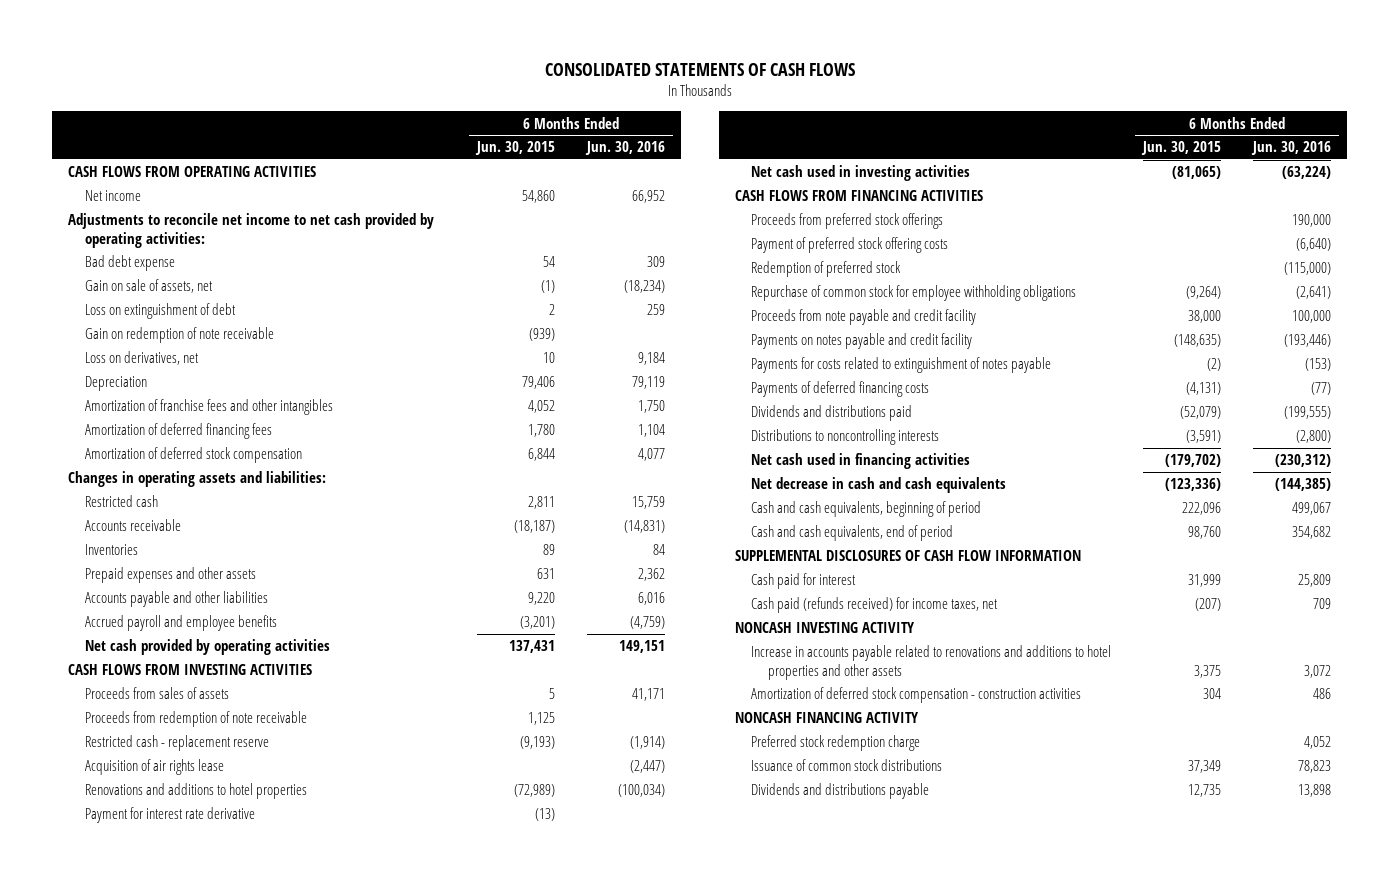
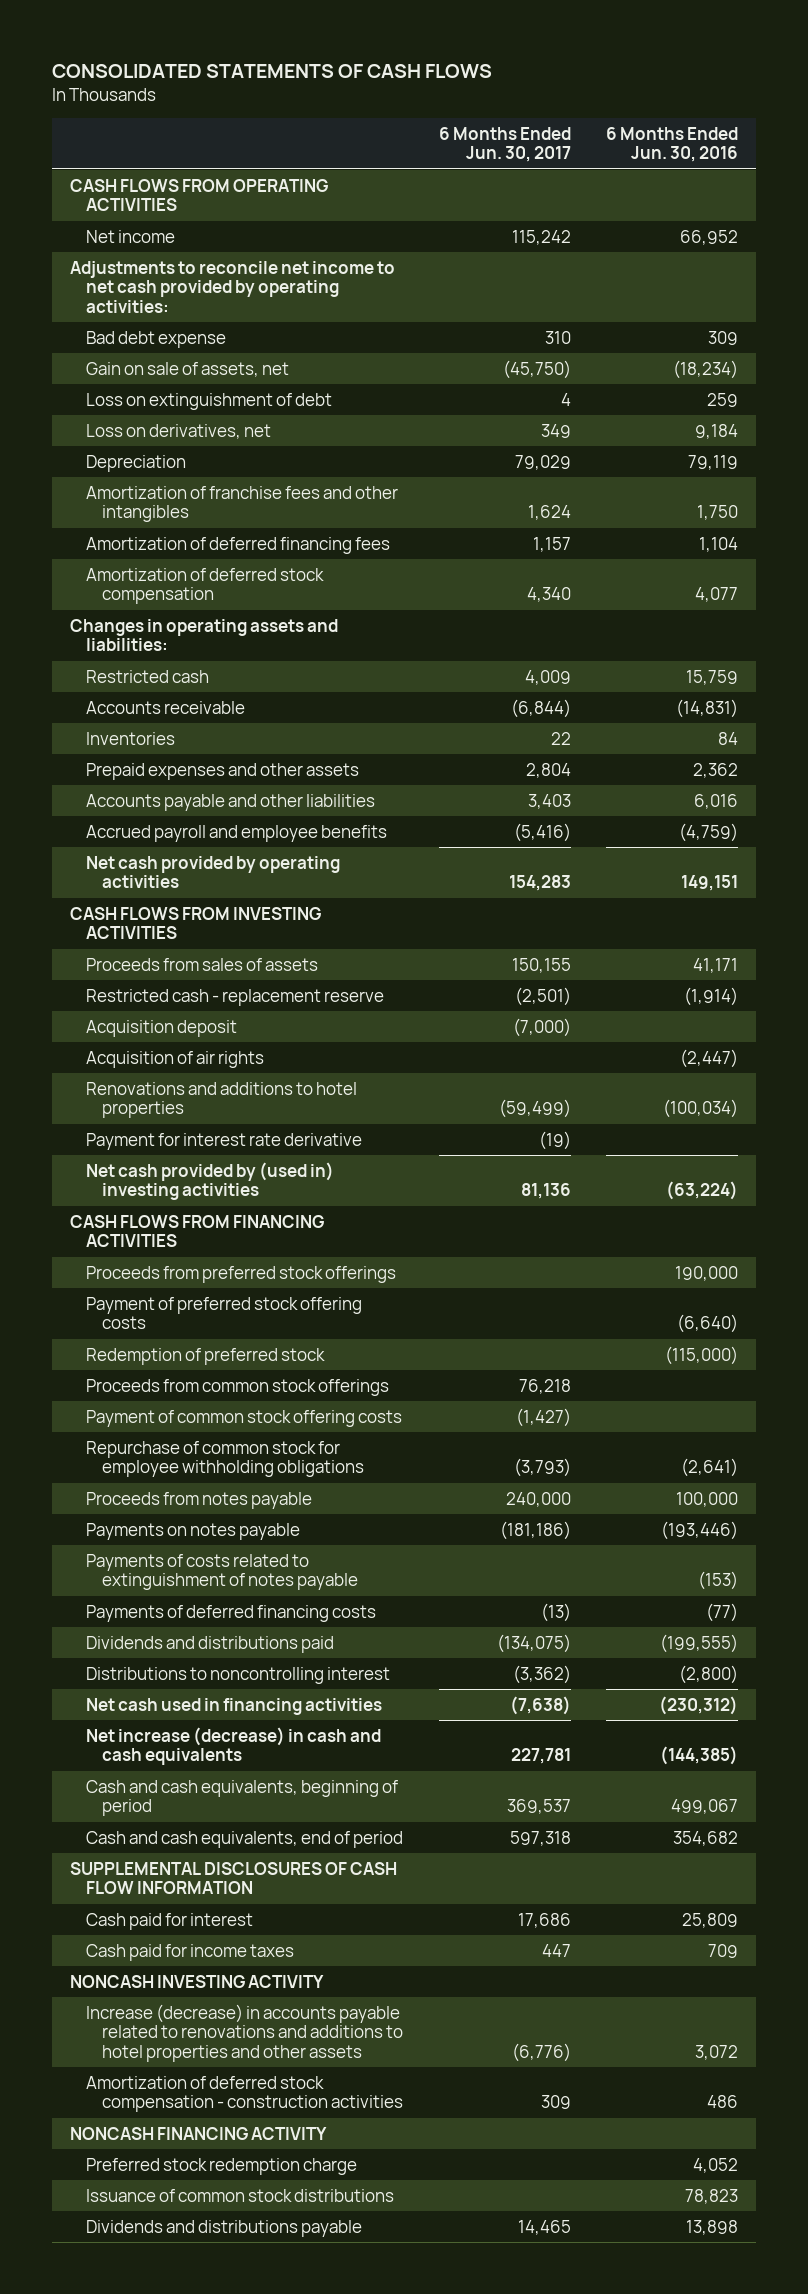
[474,141,555,156] Jun. 30, 2015 -> none
none -> [438,126,571,163] 6 Months Ended Jun. 30, 2017
[84,327,274,344] Gain on redemption of note receivable -> none
[84,711,307,728] Proceeds from redemption of note receivable -> none
none -> [86,1019,238,1037] Acquisition deposit
[84,759,224,776] Acquisition of air rights lease -> [86,1050,265,1068] Acquisition of air rights
[751,165,971,182] Net cash used in investing activities -> [86,1161,335,1201] Net cash provided by (used in) investing activities
none -> [86,1378,390,1396] Proceeds from common stock offerings
none -> [86,1409,403,1427] Payment of common stock offering costs
[751,309,977,326] Proceeds from note payable and credit facility -> none
none -> [86,1491,313,1509] Proceeds from notes payable
[751,333,973,350] Payments on notes payable and credit facility -> [86,1522,301,1540] Payments on notes payable
[751,357,1052,374] Payments for costs related to extinguishment of notes payable -> [86,1553,359,1591] Payments of costs related to extinguishment of notes payable
[751,429,940,446] Distributions to noncontrolling interests -> [86,1666,391,1684] Distributions to noncontrolling interest
[751,477,1007,494] Net decrease in cash and cash equivalents -> [86,1726,382,1766] Net increase (decrease) in cash and cash equivalents
[751,597,999,614] Cash paid (refunds received) for income taxes, net -> [86,1943,295,1961] Cash paid for income taxes
[751,645,1112,680] Increase in accounts payable related to renovations and additions to hotel properties and other assets -> [86,2003,404,2062] Increase (decrease) in accounts payable related to renovations and additions to hotel properties and other assets

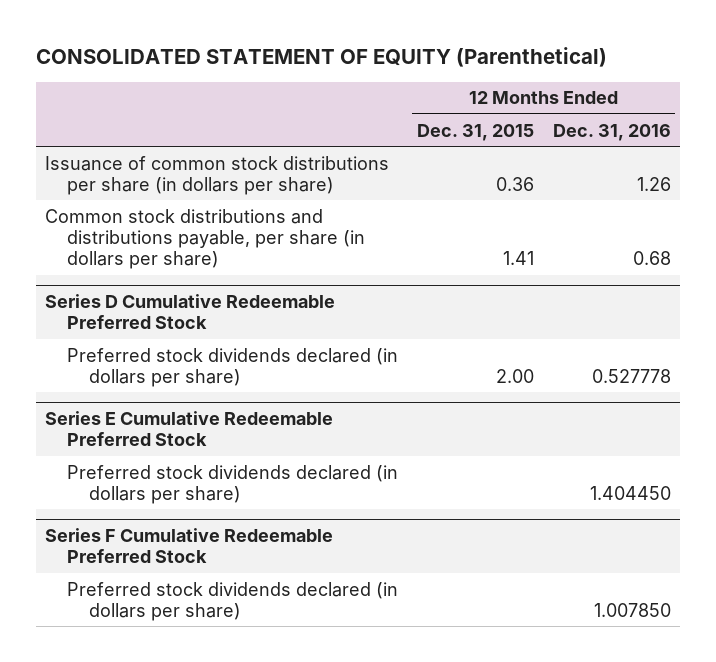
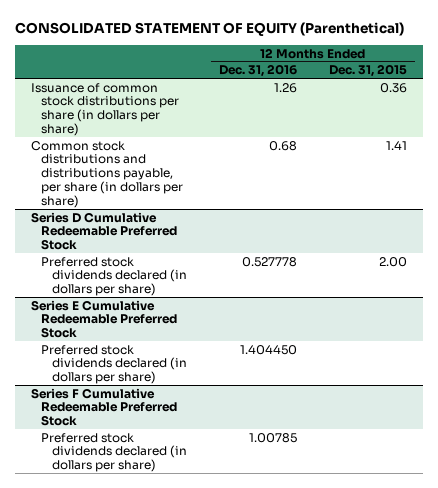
[593,602,671,617] 1.007850 -> [249,432,298,443] 1.00785

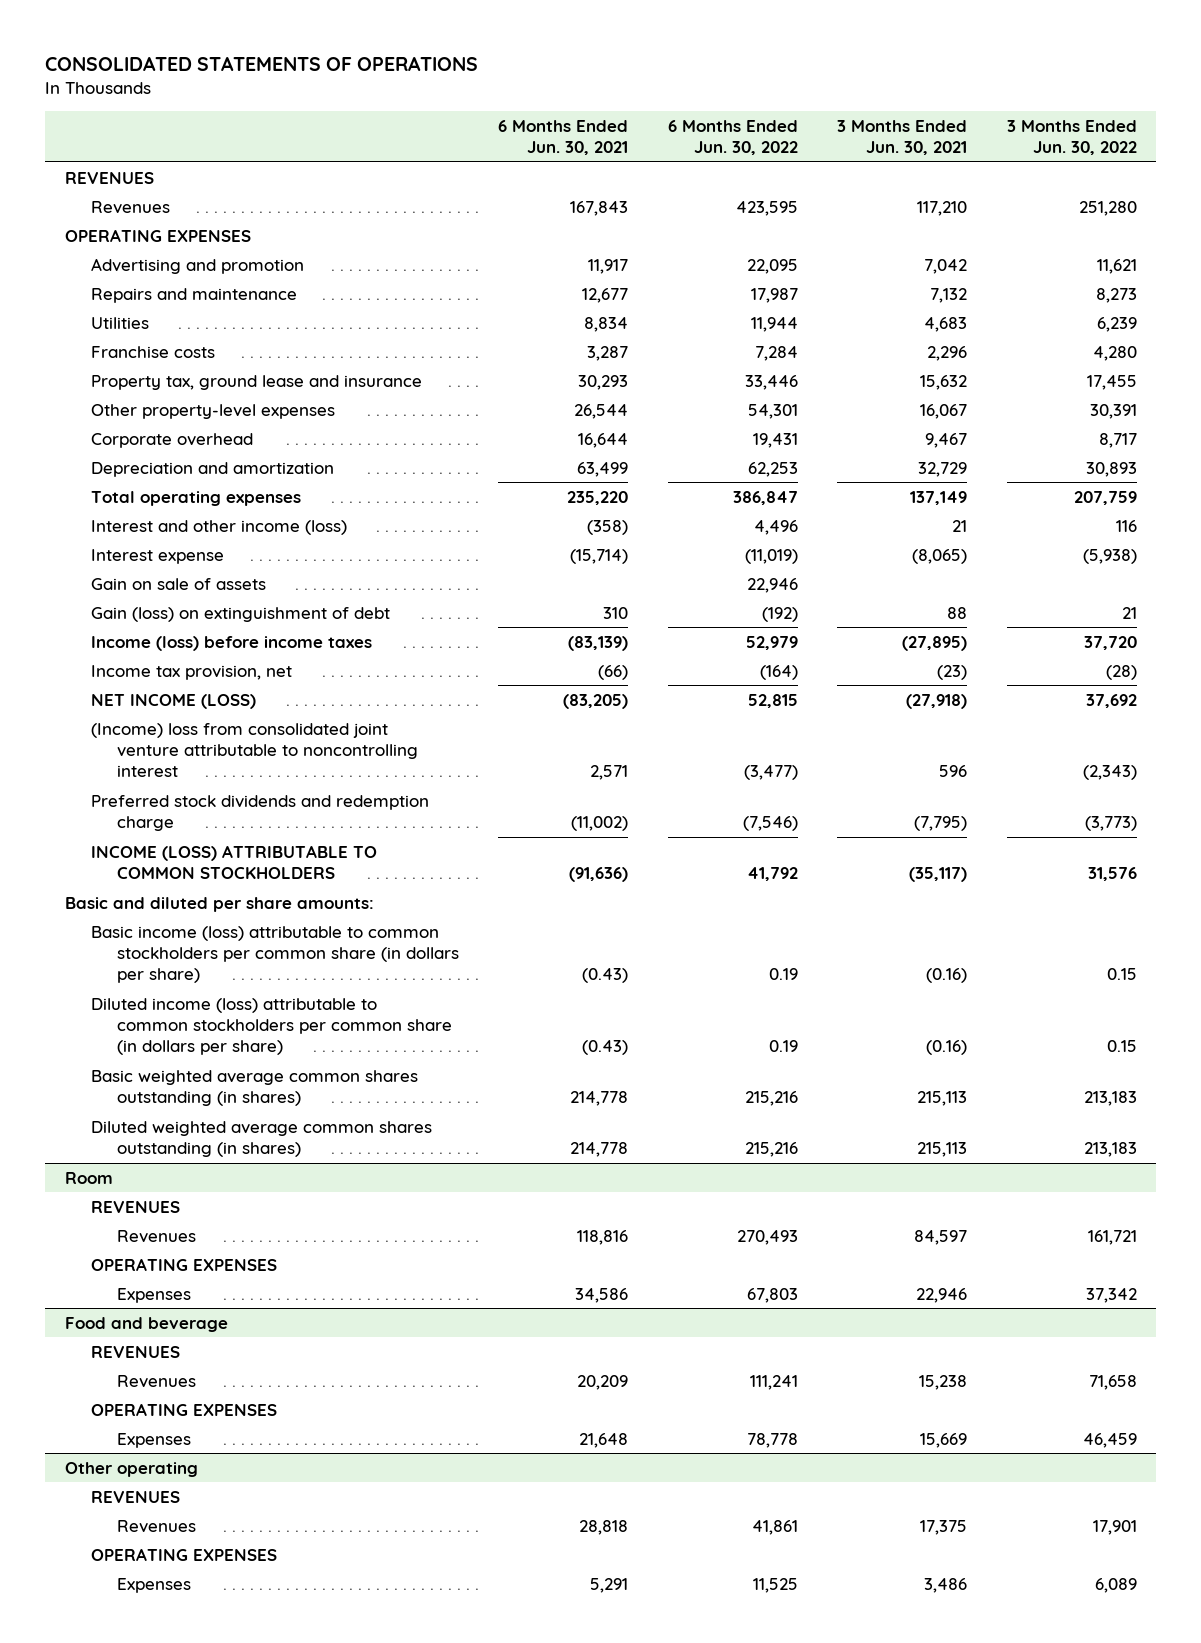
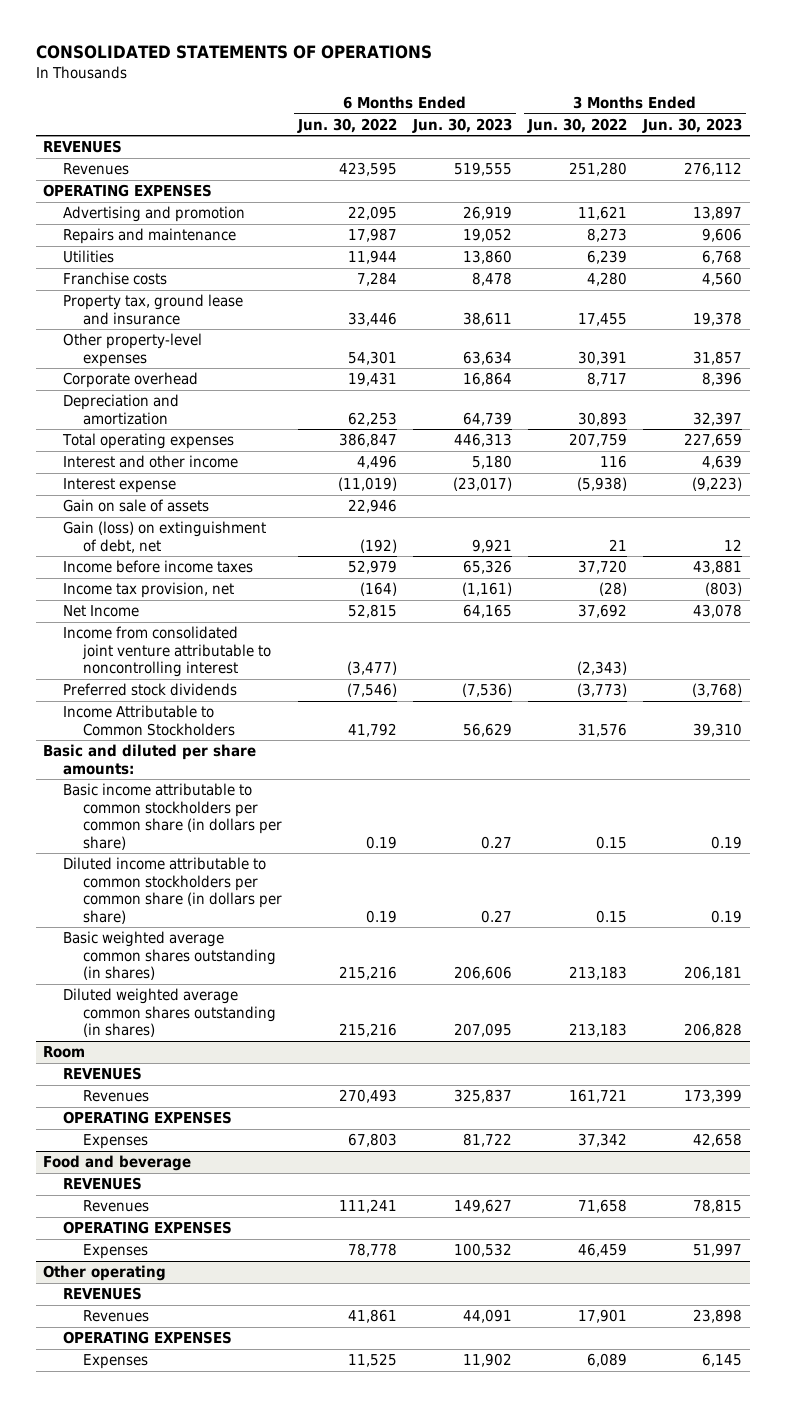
[498,119,629,155] 6 Months Ended Jun. 30, 2021 -> none
[837,119,968,155] 3 Months Ended Jun. 30, 2021 -> none
none -> [411,117,512,133] Jun. 30, 2023
none -> [641,117,742,133] Jun. 30, 2023
[90,519,347,535] Interest and other income (loss) -> [63,455,239,469] Interest and other income
[90,606,390,622] Gain (loss) on extinguishment of debt -> [63,521,267,553] Gain (loss) on extinguishment of debt, net
[90,635,372,651] Income (loss) before income taxes -> [63,560,254,574] Income before income taxes
[90,693,256,709] NET INCOME (LOSS) -> [63,605,140,618] Net Income
[90,722,418,777] (Income) loss from consolidated joint venture attributable to noncontrolling interest -> [63,626,271,678] Income from consolidated joint venture attributable to noncontrolling interest
[90,794,429,831] Preferred stock dividends and redemption charge -> [63,683,238,697] Preferred stock dividends
[90,844,377,879] INCOME (LOSS) ATTRIBUTABLE TO COMMON STOCKHOLDERS -> [63,705,235,736] Income Attributable to Common Stockholders
[90,925,459,983] Basic income (loss) attributable to common stockholders per common share (in dollars per share) -> [63,783,282,850] Basic income attributable to common stockholders per common share (in dollars per share)
[90,997,452,1055] Diluted income (loss) attributable to common stockholders per common share (in dollars per share) -> [63,857,282,924] Diluted income attributable to common stockholders per common share (in dollars per share)

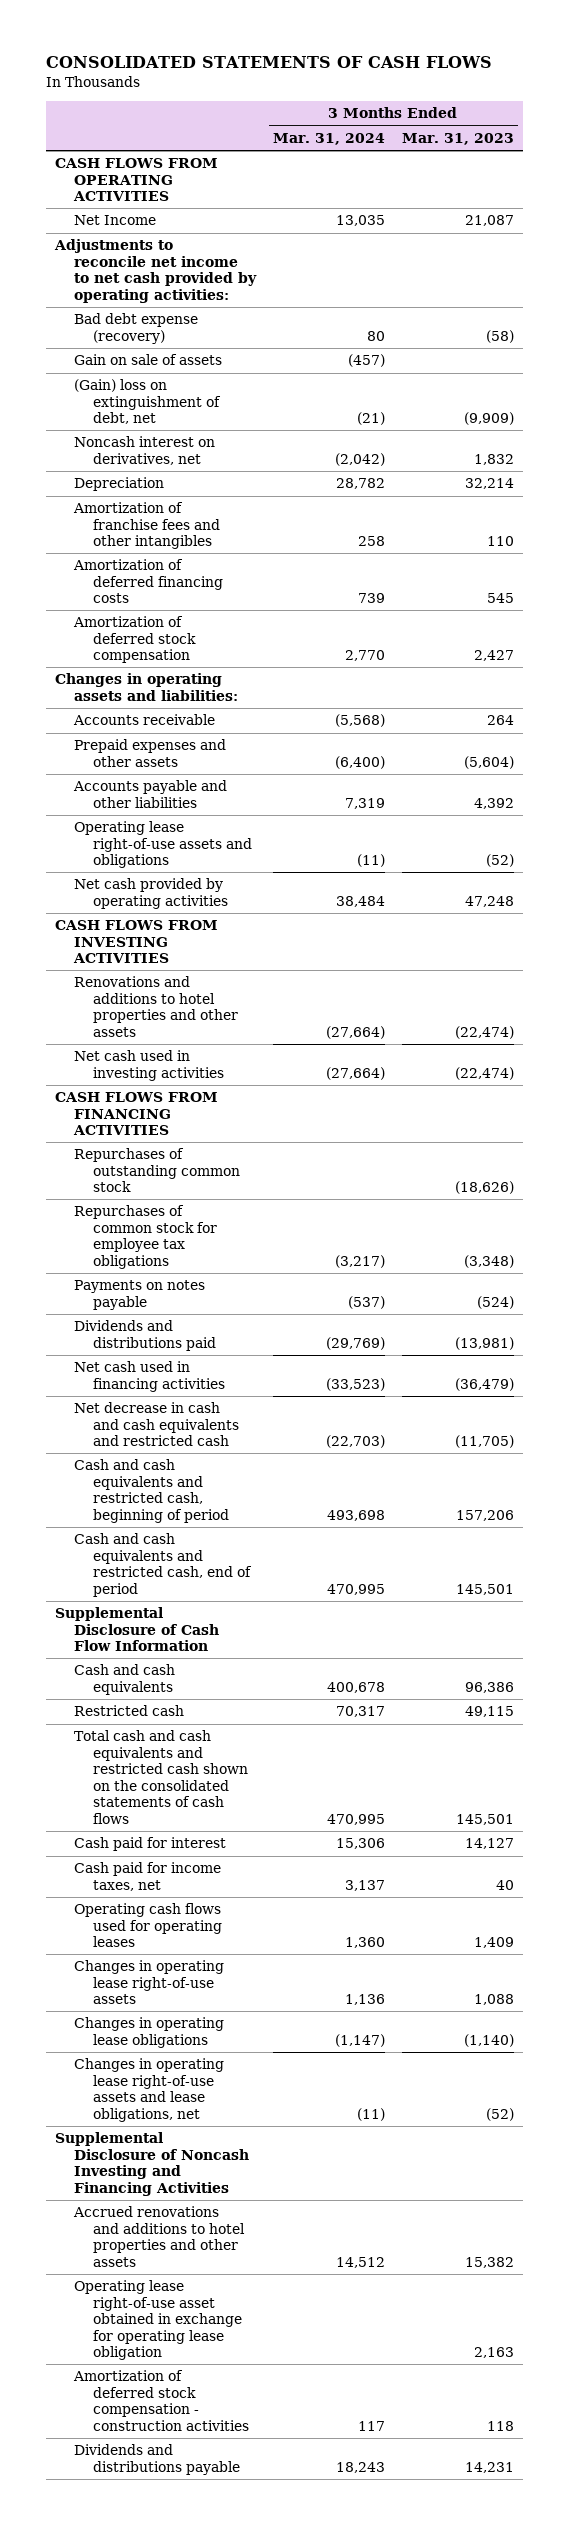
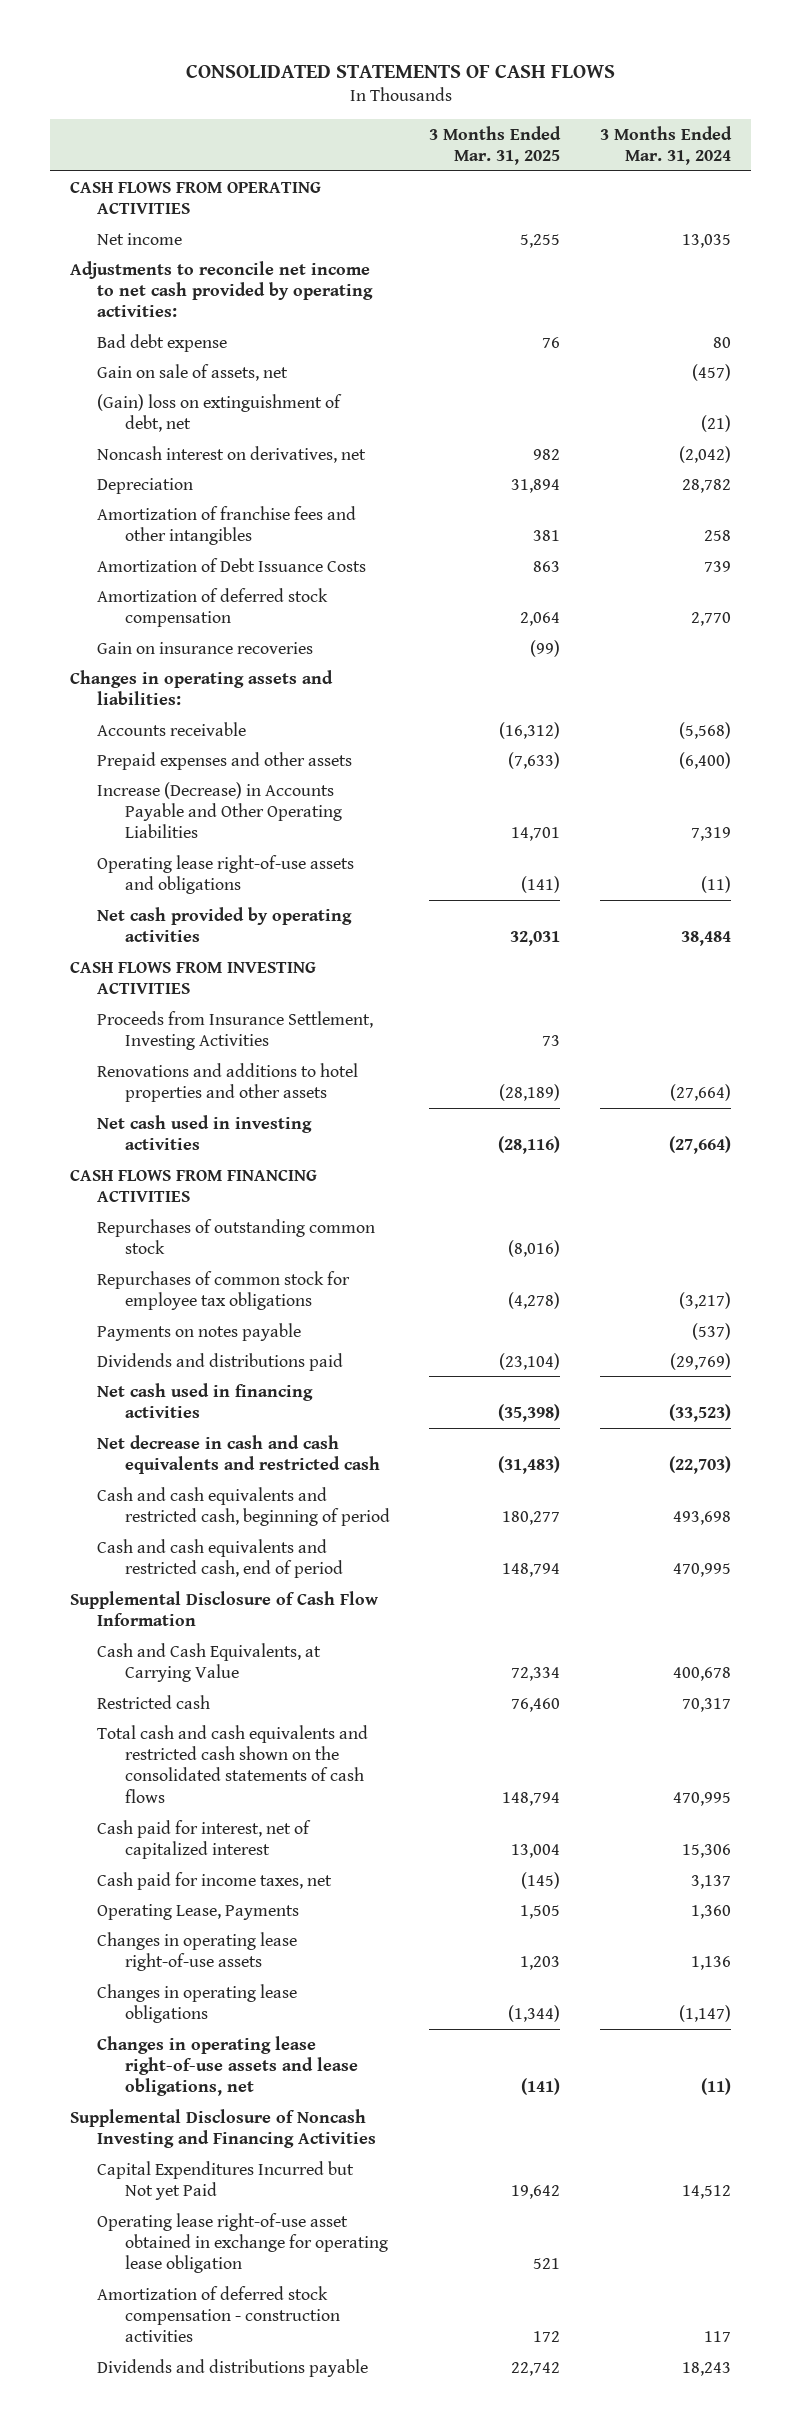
[402,133,515,146] Mar. 31, 2023 -> none
none -> [429,125,562,166] 3 Months Ended Mar. 31, 2025
[73,215,156,226] Net Income -> [97,232,183,245] Net income
[73,313,198,344] Bad debt expense (recovery) -> [97,333,228,352] Bad debt expense
[73,354,222,366] Gain on sale of assets -> [97,363,289,381] Gain on sale of assets, net
[72,559,223,604] Amortization of deferred financing costs -> [97,557,367,572] Amortization of Debt Issuance Costs
none -> [97,641,314,654] Gain on insurance recoveries
[72,780,227,808] Accounts payable and other liabilities -> [97,781,342,839] Increase (Decrease) in Accounts Payable and Other Operating Liabilities
none -> [97,1010,374,1051] Proceeds from Insurance Settlement, Investing Activities
[73,1664,175,1695] Cash and cash equivalents -> [97,1642,322,1683] Cash and Cash Equivalents, at Carrying Value
[73,1837,226,1852] Cash paid for interest -> [97,1819,312,1860] Cash paid for interest, net of capitalized interest
[73,1903,222,1948] Operating cash flows used for operating leases -> [97,1903,300,1920] Operating Lease, Payments
[72,2206,245,2267] Accrued renovations and additions to hotel properties and other assets -> [97,2160,355,2201] Capital Expenditures Incurred but Not yet Paid

